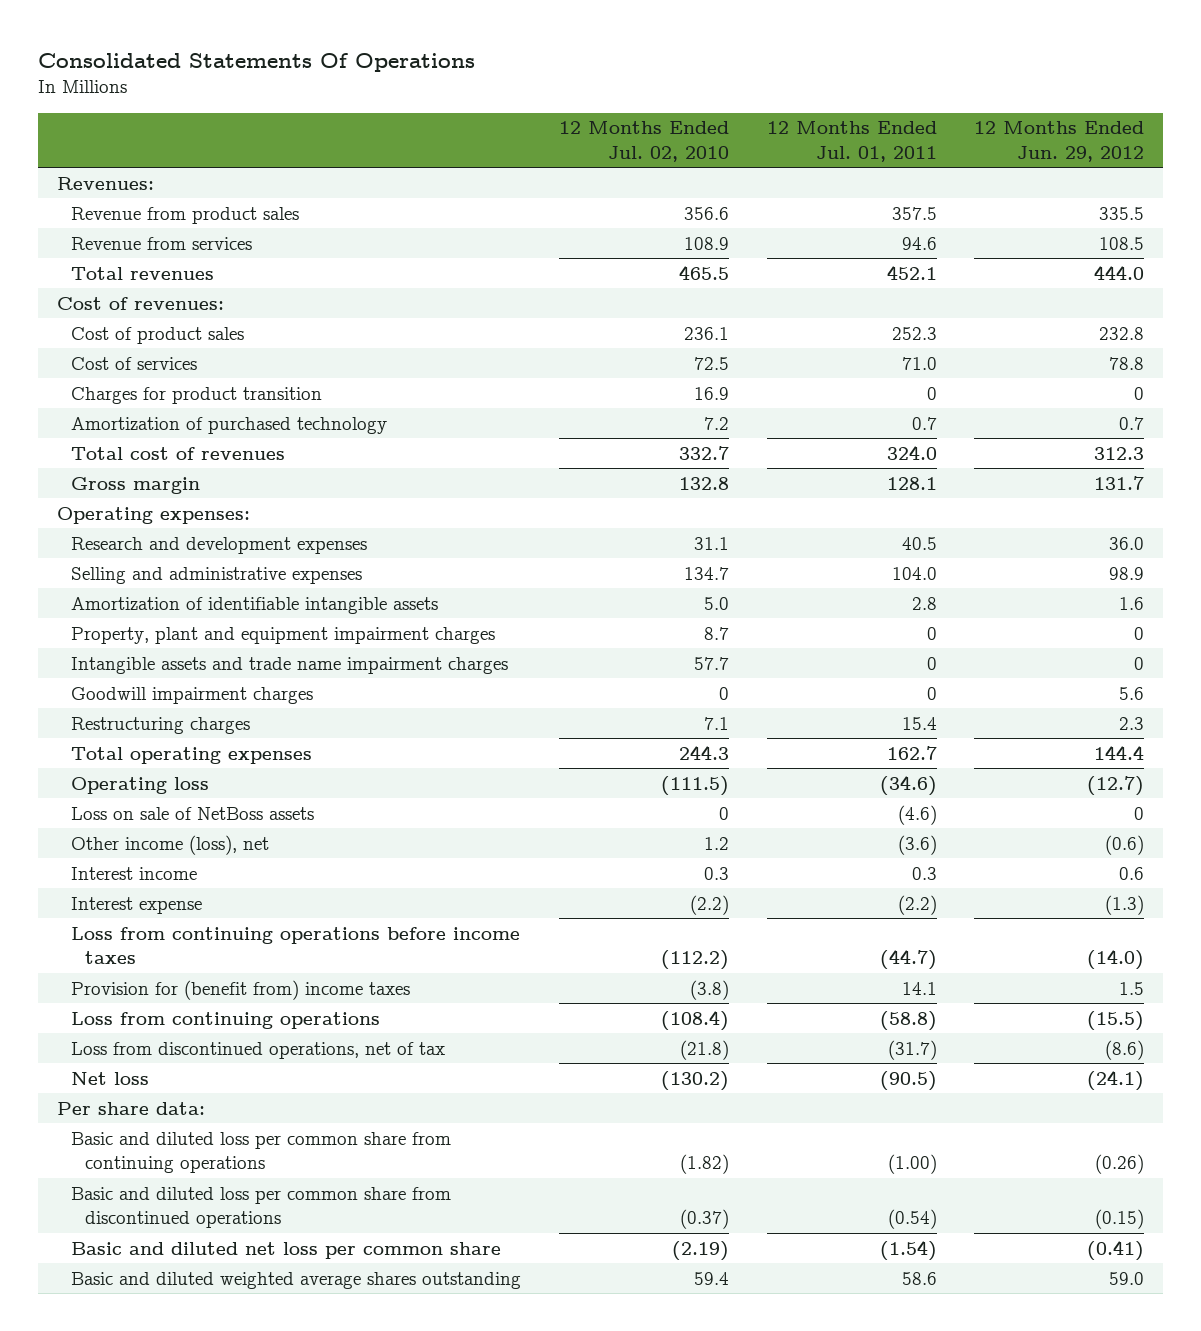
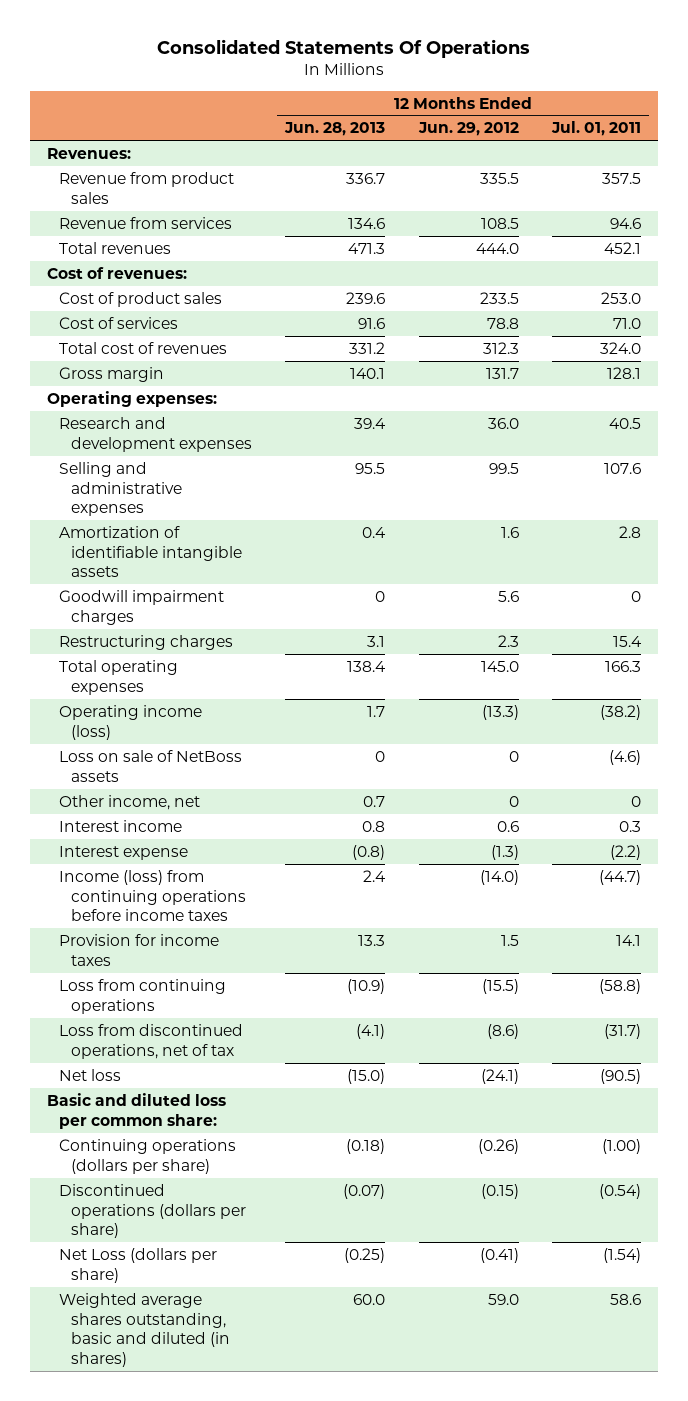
[558,121,729,162] 12 Months Ended Jul. 02, 2010 -> none
none -> [284,122,386,137] Jun. 28, 2013
[891,326,937,340] 252.3 -> [600,291,641,304] 253.0
[1099,326,1145,340] 232.8 -> [479,291,519,304] 233.5
[70,386,322,404] Charges for product transition -> none
[70,416,387,434] Amortization of purchased technology -> none
[891,566,937,580] 104.0 -> [603,462,641,474] 107.6
[1109,566,1145,580] 98.9 -> [488,462,519,474] 99.5
[70,626,495,644] Property, plant and equipment impairment charges -> none
[70,656,508,674] Intangible assets and trade name impairment charges -> none
[886,745,937,760] 162.7 -> [604,660,641,672] 166.3
[1094,744,1145,760] 144.4 -> [480,660,519,672] 145.0
[70,776,209,794] Operating loss -> [58,704,202,740] Operating income (loss)
[879,774,937,796] (34.6) -> [599,704,641,720] (38.2)
[1087,775,1145,796] (12.7) -> [481,704,519,720] (13.3)
[70,834,269,855] Other income (loss), net -> [58,794,200,810] Other income, net
[897,834,937,855] (3.6) -> [630,795,641,807] 0
[1105,834,1145,855] (0.6) -> [508,795,519,807] 0
[70,926,520,965] Loss from continuing operations before income taxes -> [58,869,246,922] Income (loss) from continuing operations before income taxes
[70,979,410,1000] Provision for (benefit from) income taxes -> [58,933,219,966] Provision for income taxes
[56,1101,205,1115] Per share data: -> [47,1092,227,1129] Basic and diluted loss per common share:
[70,1131,451,1174] Basic and diluted loss per common share from continuing operations -> [58,1138,236,1174] Continuing operations (dollars per share)
[70,1186,451,1229] Basic and diluted loss per common share from discontinued operations -> [58,1183,246,1239] Discontinued operations (dollars per share)
[70,1241,501,1259] Basic and diluted net loss per common share -> [58,1247,217,1283] Net Loss (dollars per share)
[70,1271,521,1289] Basic and diluted weighted average shares outstanding -> [58,1292,230,1367] Weighted average shares outstanding, basic and diluted (in shares)

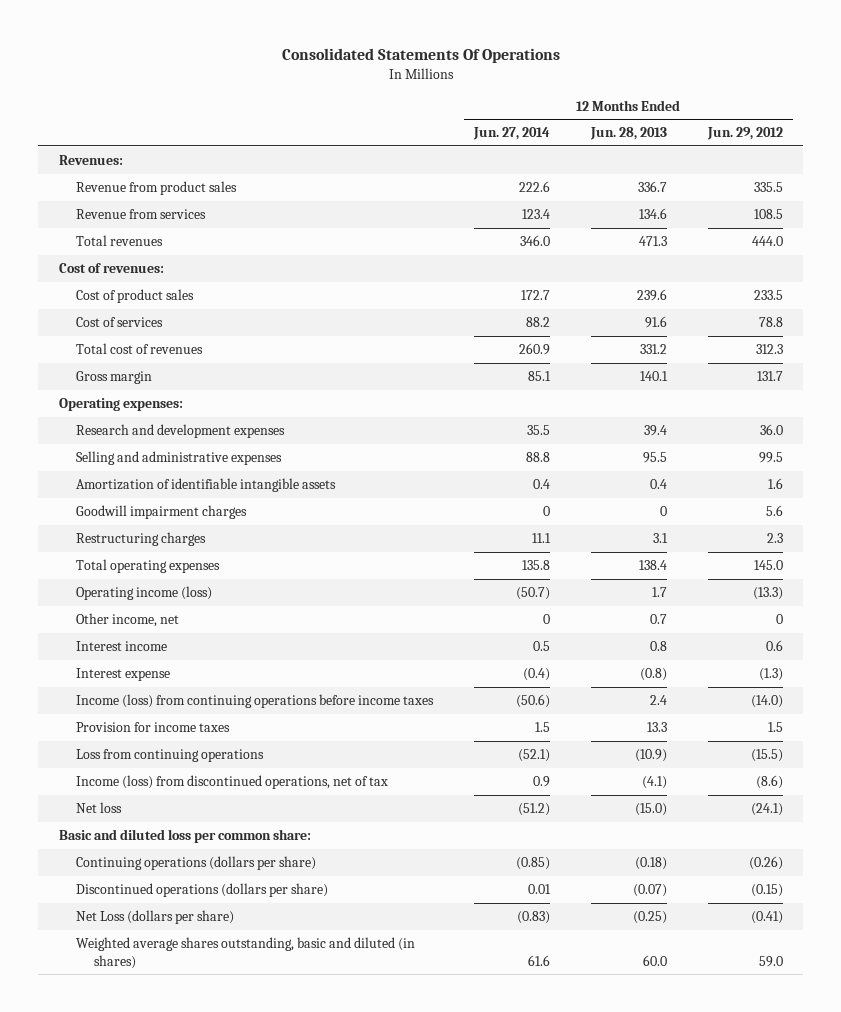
[550,121,641,137] Jul. 01, 2011 -> none
none -> [473,127,551,141] Jun. 27, 2014
[58,749,242,782] Loss on sale of NetBoss assets -> none
[58,1023,243,1059] Loss from discontinued operations, net of tax -> [76,775,389,790] Income (loss) from discontinued operations, net of tax

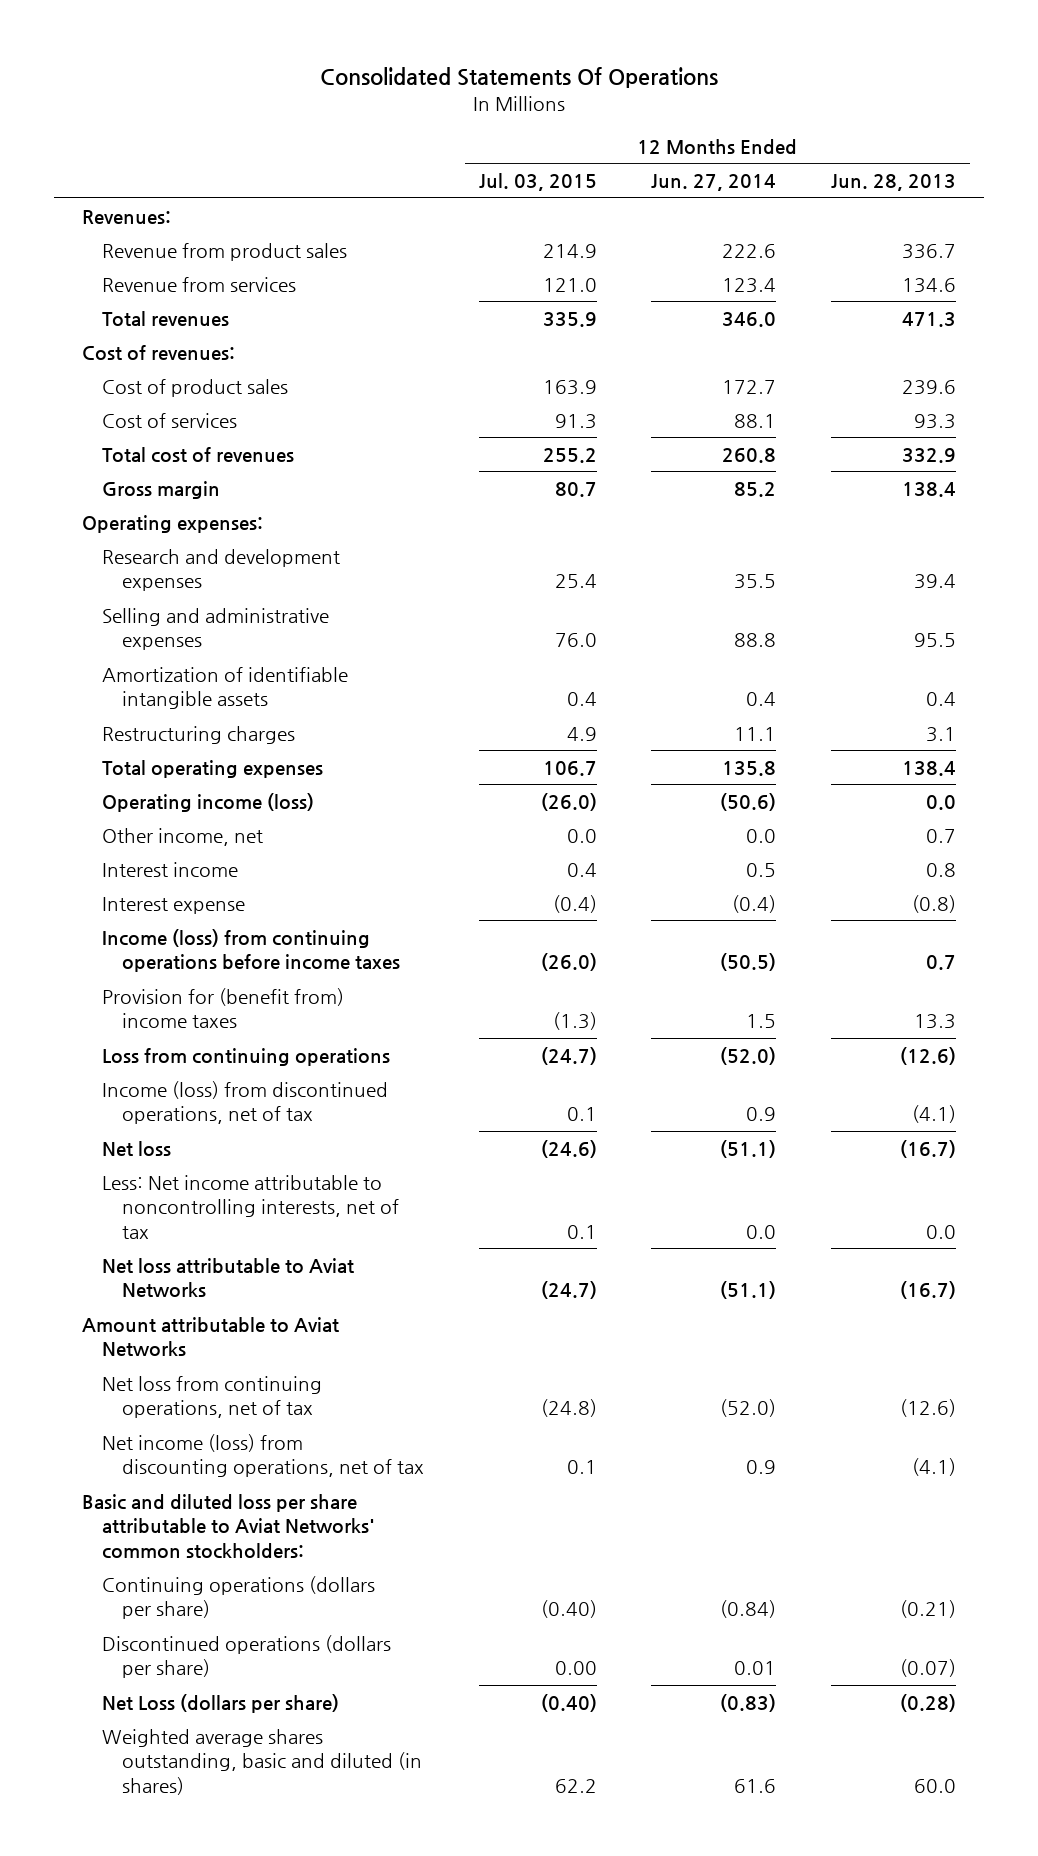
[706,127,783,141] Jun. 29, 2012 -> none
none -> [478,173,597,192] Jul. 03, 2015
[526,317,551,328] 88.2 -> [734,413,777,428] 88.1
[644,316,667,329] 91.6 -> [914,413,957,429] 93.3
[519,343,551,356] 260.9 -> [722,447,777,463] 260.8
[639,344,667,355] 331.2 -> [902,447,957,463] 332.9
[528,371,552,382] 85.1 -> [734,481,777,497] 85.2
[639,371,668,382] 140.1 -> [902,481,957,497] 138.4
[76,505,248,520] Goodwill impairment charges -> none
[516,587,551,601] (50.7) -> [720,792,777,811] (50.6)
[651,587,667,598] 1.7 -> [926,794,957,810] 0.0
[543,614,551,625] 0 -> [746,828,777,843] 0.0
[516,694,551,709] (50.6) -> [720,953,777,972] (50.5)
[649,695,667,706] 2.4 -> [926,955,957,971] 0.7
[76,722,231,733] Provision for income taxes -> [101,987,344,1029] Provision for (benefit from) income taxes
[518,749,551,763] (52.1) -> [720,1046,777,1065] (52.0)
[634,749,667,763] (10.9) -> [900,1046,957,1065] (12.6)
[518,803,551,817] (51.2) -> [720,1139,777,1158] (51.1)
[634,803,667,817] (15.0) -> [900,1139,957,1158] (16.7)
none -> [101,1174,399,1239] Less: Net income attributable to noncontrolling interests, net of tax
none -> [101,1257,354,1298] Net loss attributable to Aviat Networks
none -> [81,1316,339,1357] Amount attributable to Aviat Networks
none -> [101,1375,322,1419] Net loss from continuing operations, net of tax
none -> [101,1433,424,1478] Net income (loss) from discounting operations, net of tax
[58,829,311,844] Basic and diluted loss per common share: -> [81,1493,375,1559] Basic and diluted loss per share attributable to Aviat Networks' common stockholders:
[516,857,551,871] (0.85) -> [720,1600,777,1619] (0.84)
[634,857,667,871] (0.18) -> [900,1600,957,1619] (0.21)
[632,911,667,925] (0.25) -> [900,1693,957,1712] (0.28)

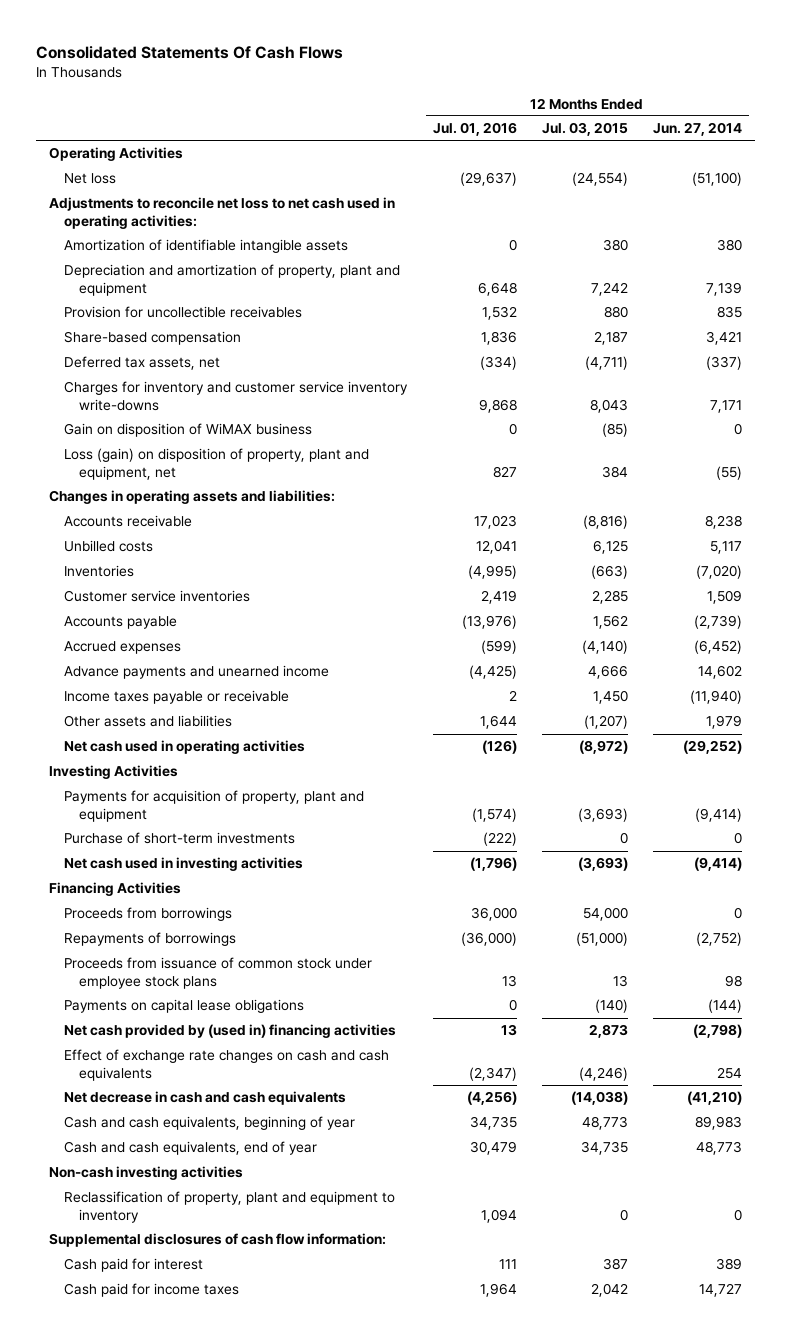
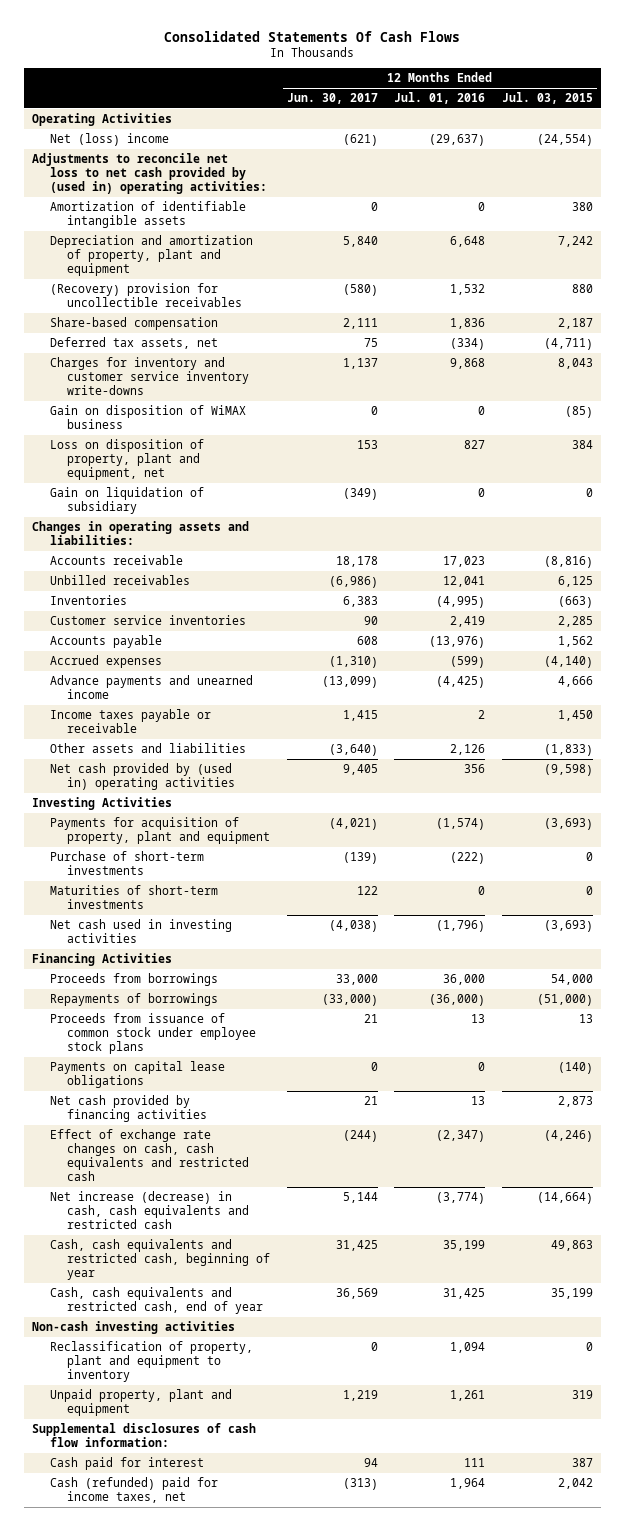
[653,122,743,137] Jun. 27, 2014 -> none
none -> [286,93,378,105] Jun. 30, 2017
[64,173,117,185] Net loss -> [49,132,169,146] Net (loss) income
[49,197,396,229] Adjustments to reconcile net loss to net cash used in operating activities: -> [32,152,267,195] Adjustments to reconcile net loss to net cash provided by (used in) operating activities:
[64,306,303,319] Provision for uncollectible receivables -> [49,282,243,308] (Recovery) provision for uncollectible receivables
[64,448,370,480] Loss (gain) on disposition of property, plant and equipment, net -> [49,438,204,481] Loss on disposition of property, plant and equipment, net
none -> [49,486,204,515] Gain on liquidation of subsidiary
[64,540,154,553] Unbilled costs -> [49,574,190,585] Unbilled receivables
[479,715,517,730] 1,644 -> [450,743,486,755] 2,126
[583,715,628,730] (1,207) -> [543,743,593,756] (1,833)
[64,740,306,755] Net cash used in operating activities -> [49,762,236,791] Net cash provided by (used in) operating activities
[481,740,517,755] (126) -> [464,763,486,773] 356
[578,740,628,755] (8,972) -> [543,763,593,776] (9,598)
none -> [49,884,218,910] Maturities of short-term investments
[64,1024,397,1039] Net cash provided by (used in) financing activities -> [49,1094,208,1123] Net cash provided by financing activities
[64,1049,390,1081] Effect of exchange rate changes on cash and cash equivalents -> [49,1128,250,1182] Effect of exchange rate changes on cash, cash equivalents and restricted cash
[64,1091,347,1106] Net decrease in cash and cash equivalents -> [49,1190,250,1230] Net increase (decrease) in cash, cash equivalents and restricted cash
[466,1091,517,1106] (4,256) -> [436,1191,486,1204] (3,774)
[570,1091,628,1106] (14,038) -> [536,1191,593,1204] (14,664)
[64,1116,356,1131] Cash and cash equivalents, beginning of year -> [49,1238,271,1281] Cash, cash equivalents and restricted cash, beginning of year
[469,1116,517,1131] 34,735 -> [443,1239,486,1251] 35,199
[581,1116,628,1131] 48,773 -> [550,1239,593,1251] 49,863
[64,1141,318,1156] Cash and cash equivalents, end of year -> [49,1286,264,1315] Cash, cash equivalents and restricted cash, end of year
[469,1141,517,1156] 30,479 -> [443,1287,486,1299] 31,425
[580,1141,628,1156] 34,735 -> [550,1287,593,1299] 35,199
none -> [49,1388,232,1417] Unpaid property, plant and equipment
[64,1283,240,1298] Cash paid for income taxes -> [49,1476,218,1504] Cash (refunded) paid for income taxes, net

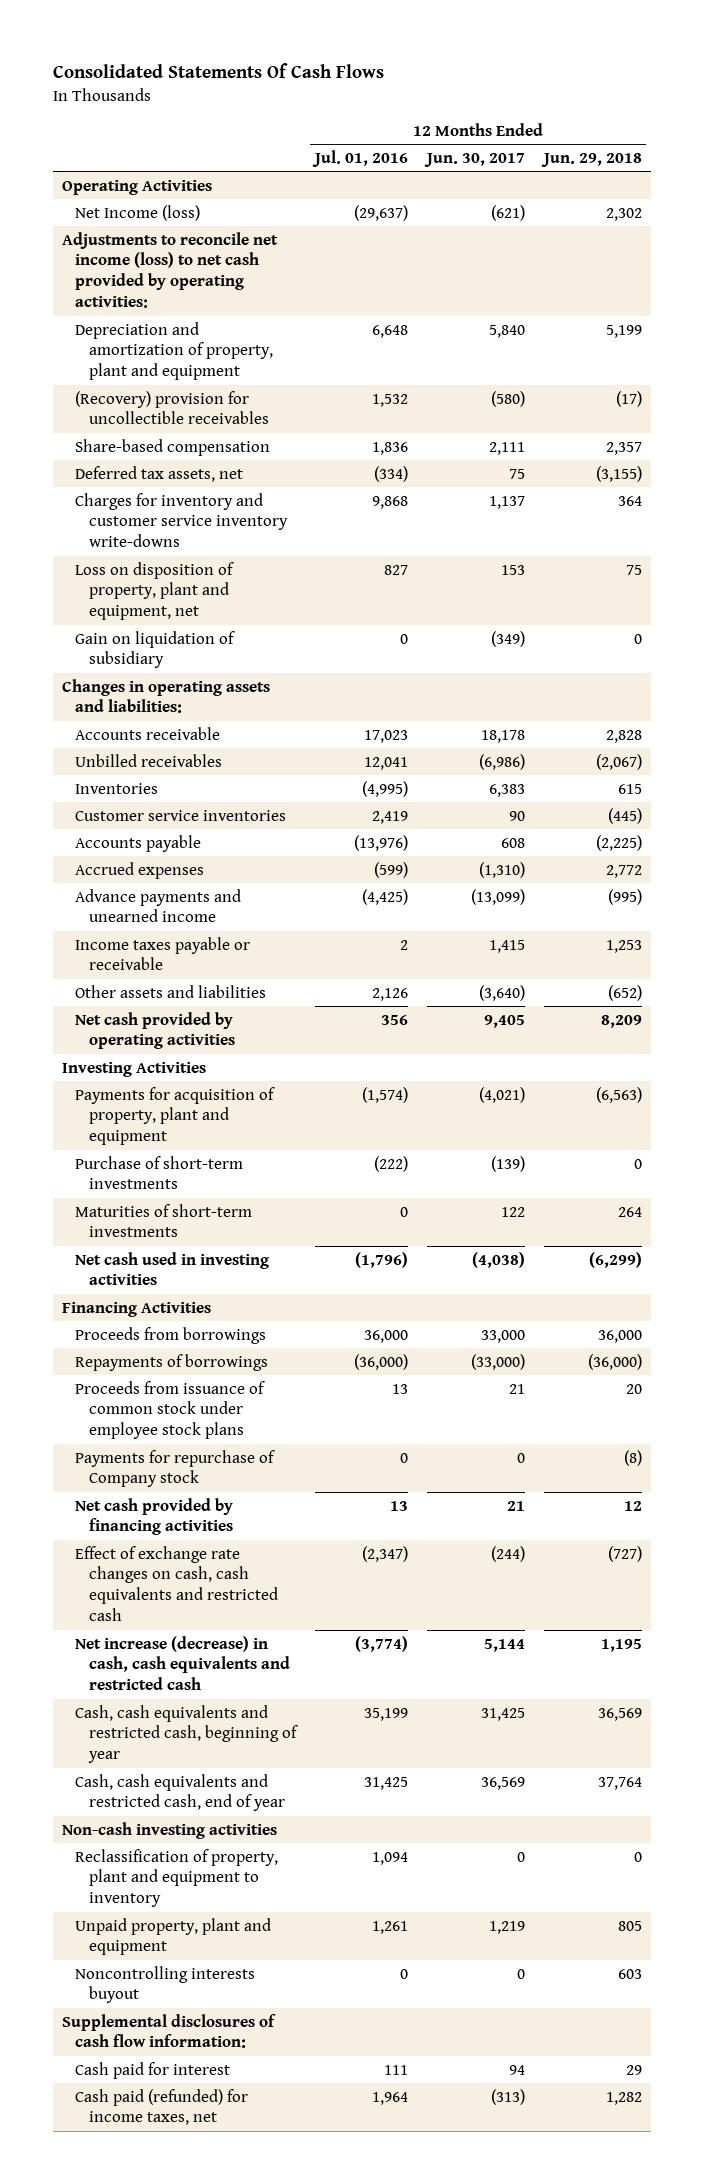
[501,92,593,105] Jul. 03, 2015 -> none
none -> [540,152,642,167] Jun. 29, 2018
[49,200,246,229] Amortization of identifiable intangible assets -> none
[49,132,169,146] Net (loss) income -> [75,204,201,221] Net Income (loss)
[32,152,267,195] Adjustments to reconcile net loss to net cash provided by (used in) operating activities: -> [62,231,279,309] Adjustments to reconcile net income (loss) to net cash provided by operating activities:
[49,404,246,430] Gain on disposition of WiMAX business -> none
[49,762,236,791] Net cash provided by (used in) operating activities -> [75,1011,235,1050] Net cash provided by operating activities
[49,1060,225,1089] Payments on capital lease obligations -> [75,1449,276,1488] Payments for repurchase of Company stock
none -> [75,1965,256,2004] Noncontrolling interests buyout
[49,1476,218,1504] Cash (refunded) paid for income taxes, net -> [75,2088,249,2126] Cash paid (refunded) for income taxes, net

